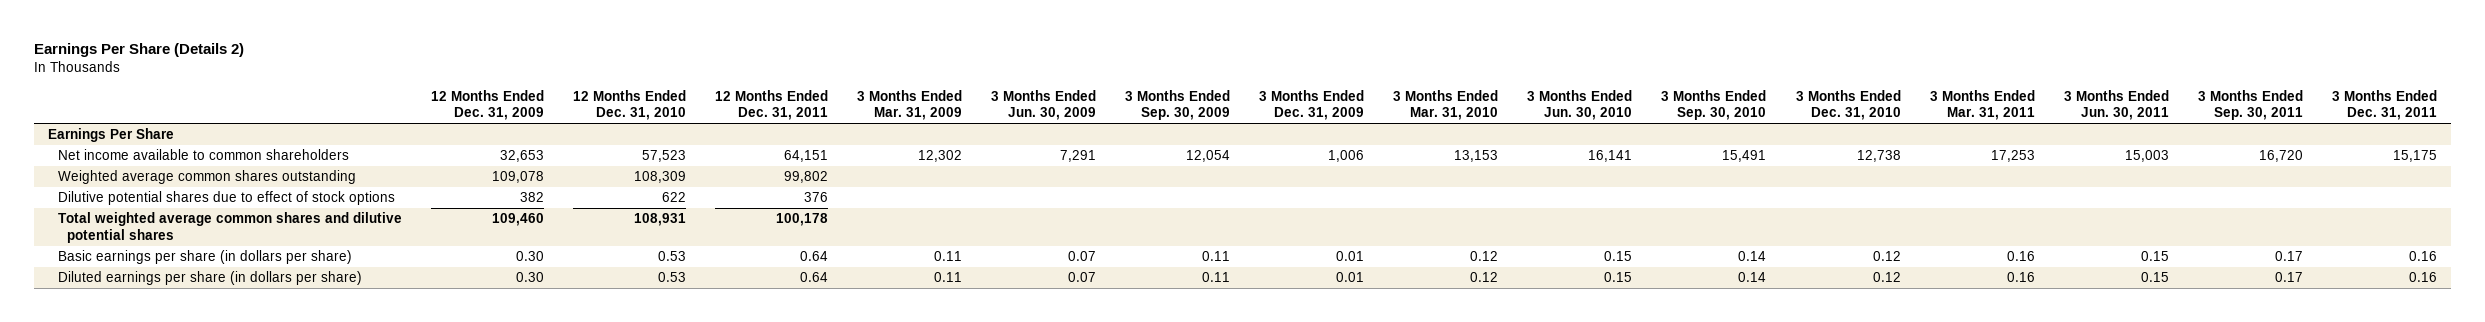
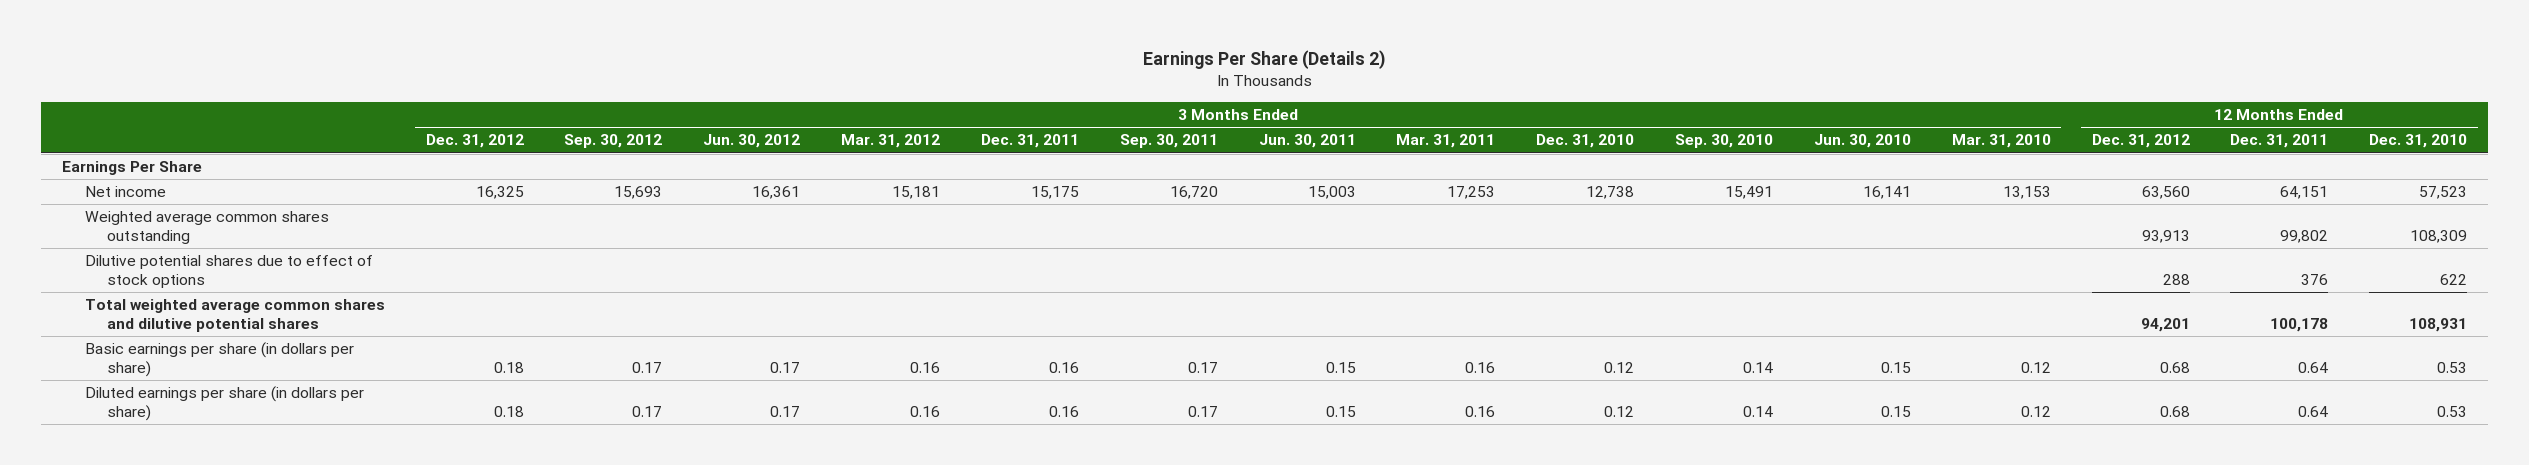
[430,89,544,121] 12 Months Ended Dec. 31, 2009 -> none
[856,89,962,121] 3 Months Ended Mar. 31, 2009 -> none
[990,89,1096,121] 3 Months Ended Jun. 30, 2009 -> none
[1125,89,1231,121] 3 Months Ended Sep. 30, 2009 -> none
[1259,89,1365,121] 3 Months Ended Dec. 31, 2009 -> none
none -> [425,134,524,149] Dec. 31, 2012
none -> [564,134,663,149] Sep. 30, 2012
none -> [703,134,801,149] Jun. 30, 2012
none -> [841,134,941,149] Mar. 31, 2012
none -> [2091,134,2190,149] Dec. 31, 2012
[57,149,349,161] Net income available to common shareholders -> [84,186,166,198] Net income

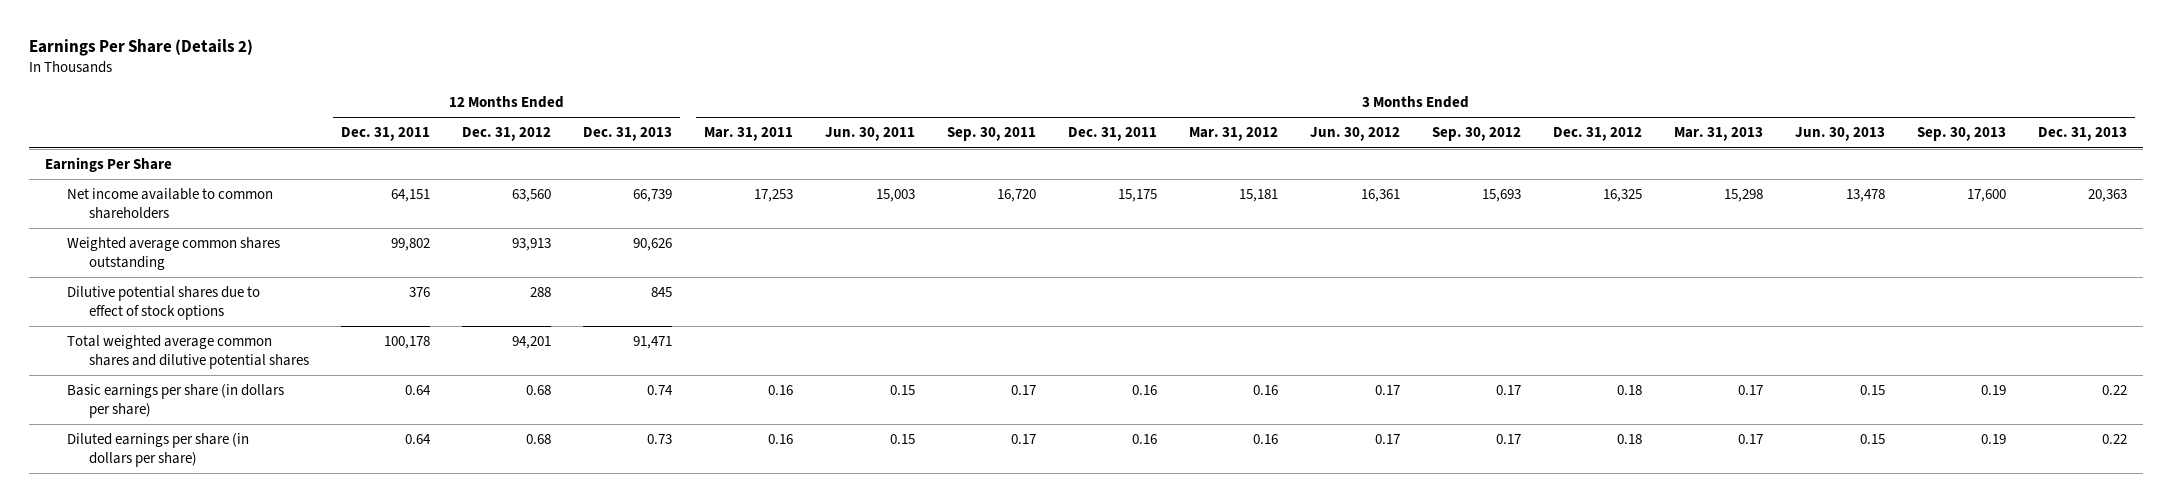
[1536,134,1635,149] Dec. 31, 2010 -> none
[1675,134,1774,149] Sep. 30, 2010 -> none
[1813,134,1911,149] Jun. 30, 2010 -> none
[1951,134,2051,149] Mar. 31, 2010 -> none
[2369,134,2468,149] Dec. 31, 2010 -> none
none -> [583,127,673,142] Dec. 31, 2013
none -> [1674,127,1764,142] Mar. 31, 2013
none -> [1795,127,1886,142] Jun. 30, 2013
none -> [1917,127,2007,142] Sep. 30, 2013
none -> [2038,127,2128,142] Dec. 31, 2013
[84,186,166,198] Net income -> [67,187,274,219] Net income available to common shareholders

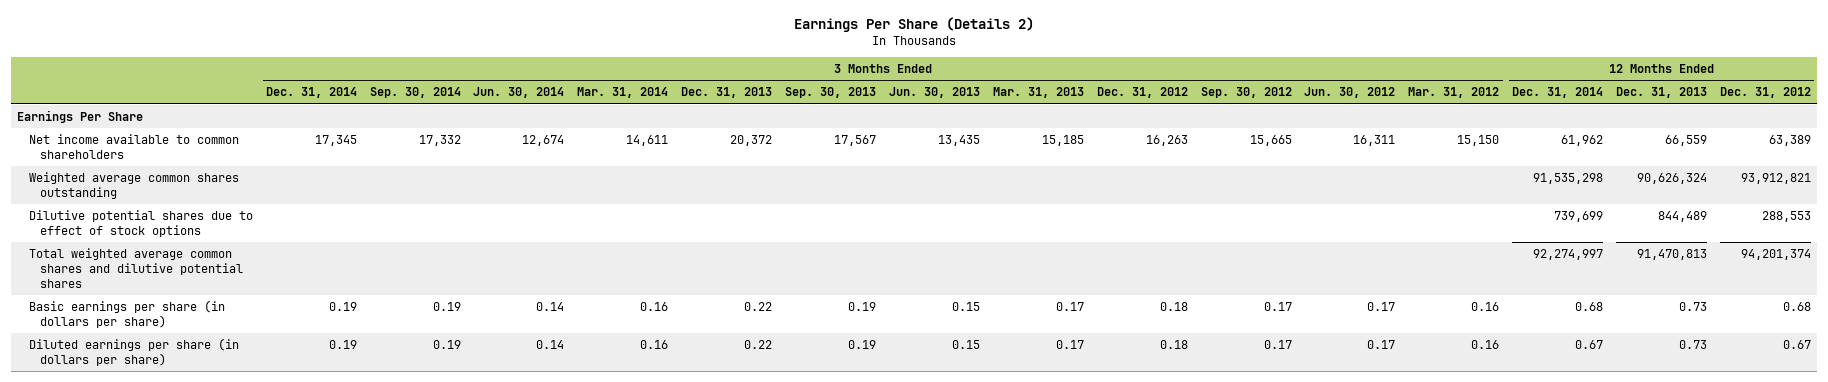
[341,127,431,142] Dec. 31, 2011 -> none
[704,127,794,142] Mar. 31, 2011 -> none
[825,127,916,142] Jun. 30, 2011 -> none
[947,127,1037,142] Sep. 30, 2011 -> none
[1068,127,1158,142] Dec. 31, 2011 -> none
none -> [265,87,357,99] Dec. 31, 2014
none -> [369,87,461,99] Sep. 30, 2014
none -> [473,87,565,99] Jun. 30, 2014
none -> [577,87,669,99] Mar. 31, 2014
none -> [1512,87,1604,99] Dec. 31, 2014
[512,188,552,202] 63,560 -> [1768,134,1811,146] 63,389
[633,188,673,202] 66,739 -> [1665,134,1708,146] 66,559
[1239,188,1279,202] 15,181 -> [1457,134,1500,146] 15,150
[1361,188,1401,202] 16,361 -> [1353,134,1396,146] 16,311
[1482,188,1522,202] 15,693 -> [1249,134,1292,146] 15,665
[1603,188,1643,202] 16,325 -> [1145,134,1188,146] 16,263
[1724,188,1764,202] 15,298 -> [1041,134,1084,146] 15,185
[1846,188,1886,202] 13,478 -> [937,134,980,146] 13,435
[1967,188,2007,202] 17,600 -> [834,134,877,146] 17,567
[2088,188,2128,202] 20,363 -> [730,134,773,146] 20,372
[512,237,552,251] 93,913 -> [1740,172,1811,184] 93,912,821
[633,237,673,251] 90,626 -> [1637,172,1708,184] 90,626,324
[530,286,552,297] 288 -> [1761,210,1811,222] 288,553
[651,286,673,297] 845 -> [1658,210,1708,222] 844,489
[512,335,552,349] 94,201 -> [1740,248,1811,260] 94,201,374
[633,335,673,349] 91,471 -> [1637,248,1708,260] 91,470,813
[647,384,674,395] 0.74 -> [1679,301,1708,311] 0.73
[526,433,552,444] 0.68 -> [1782,339,1811,349] 0.67

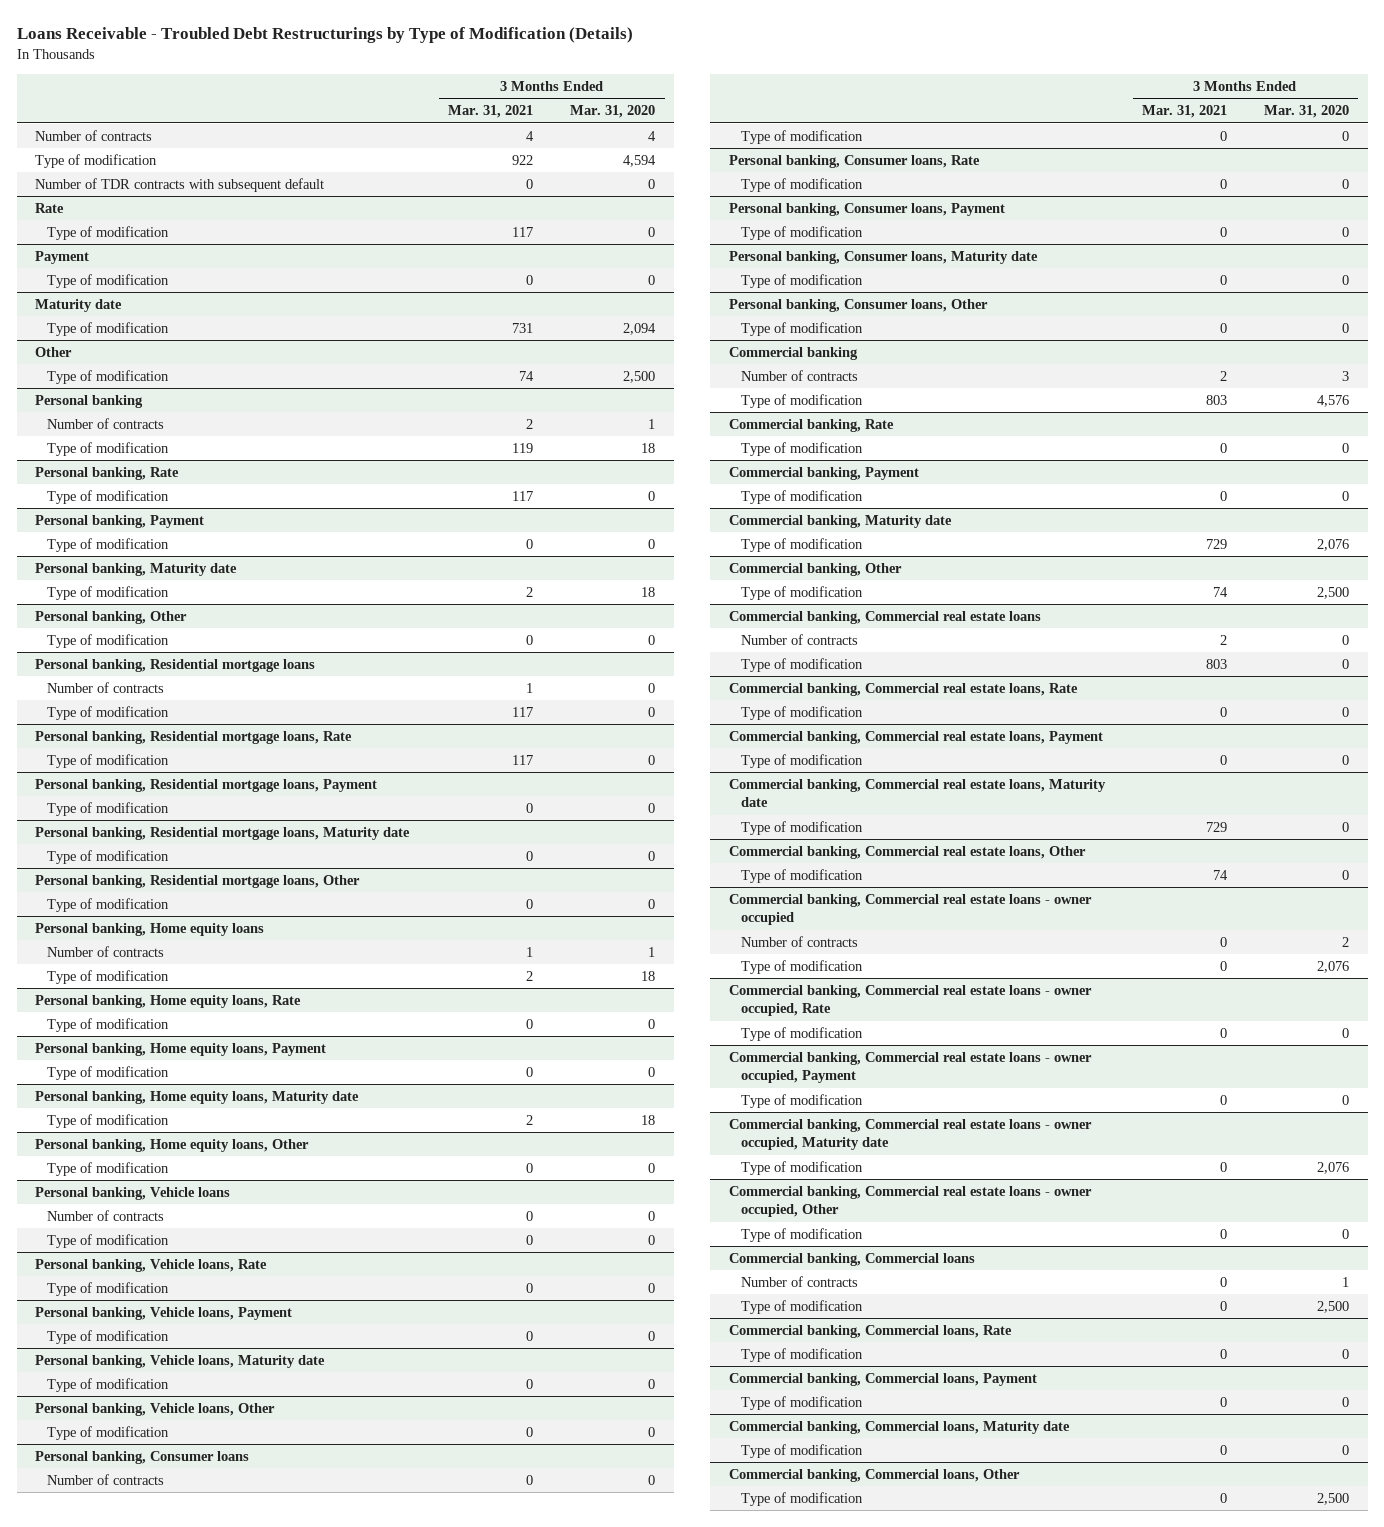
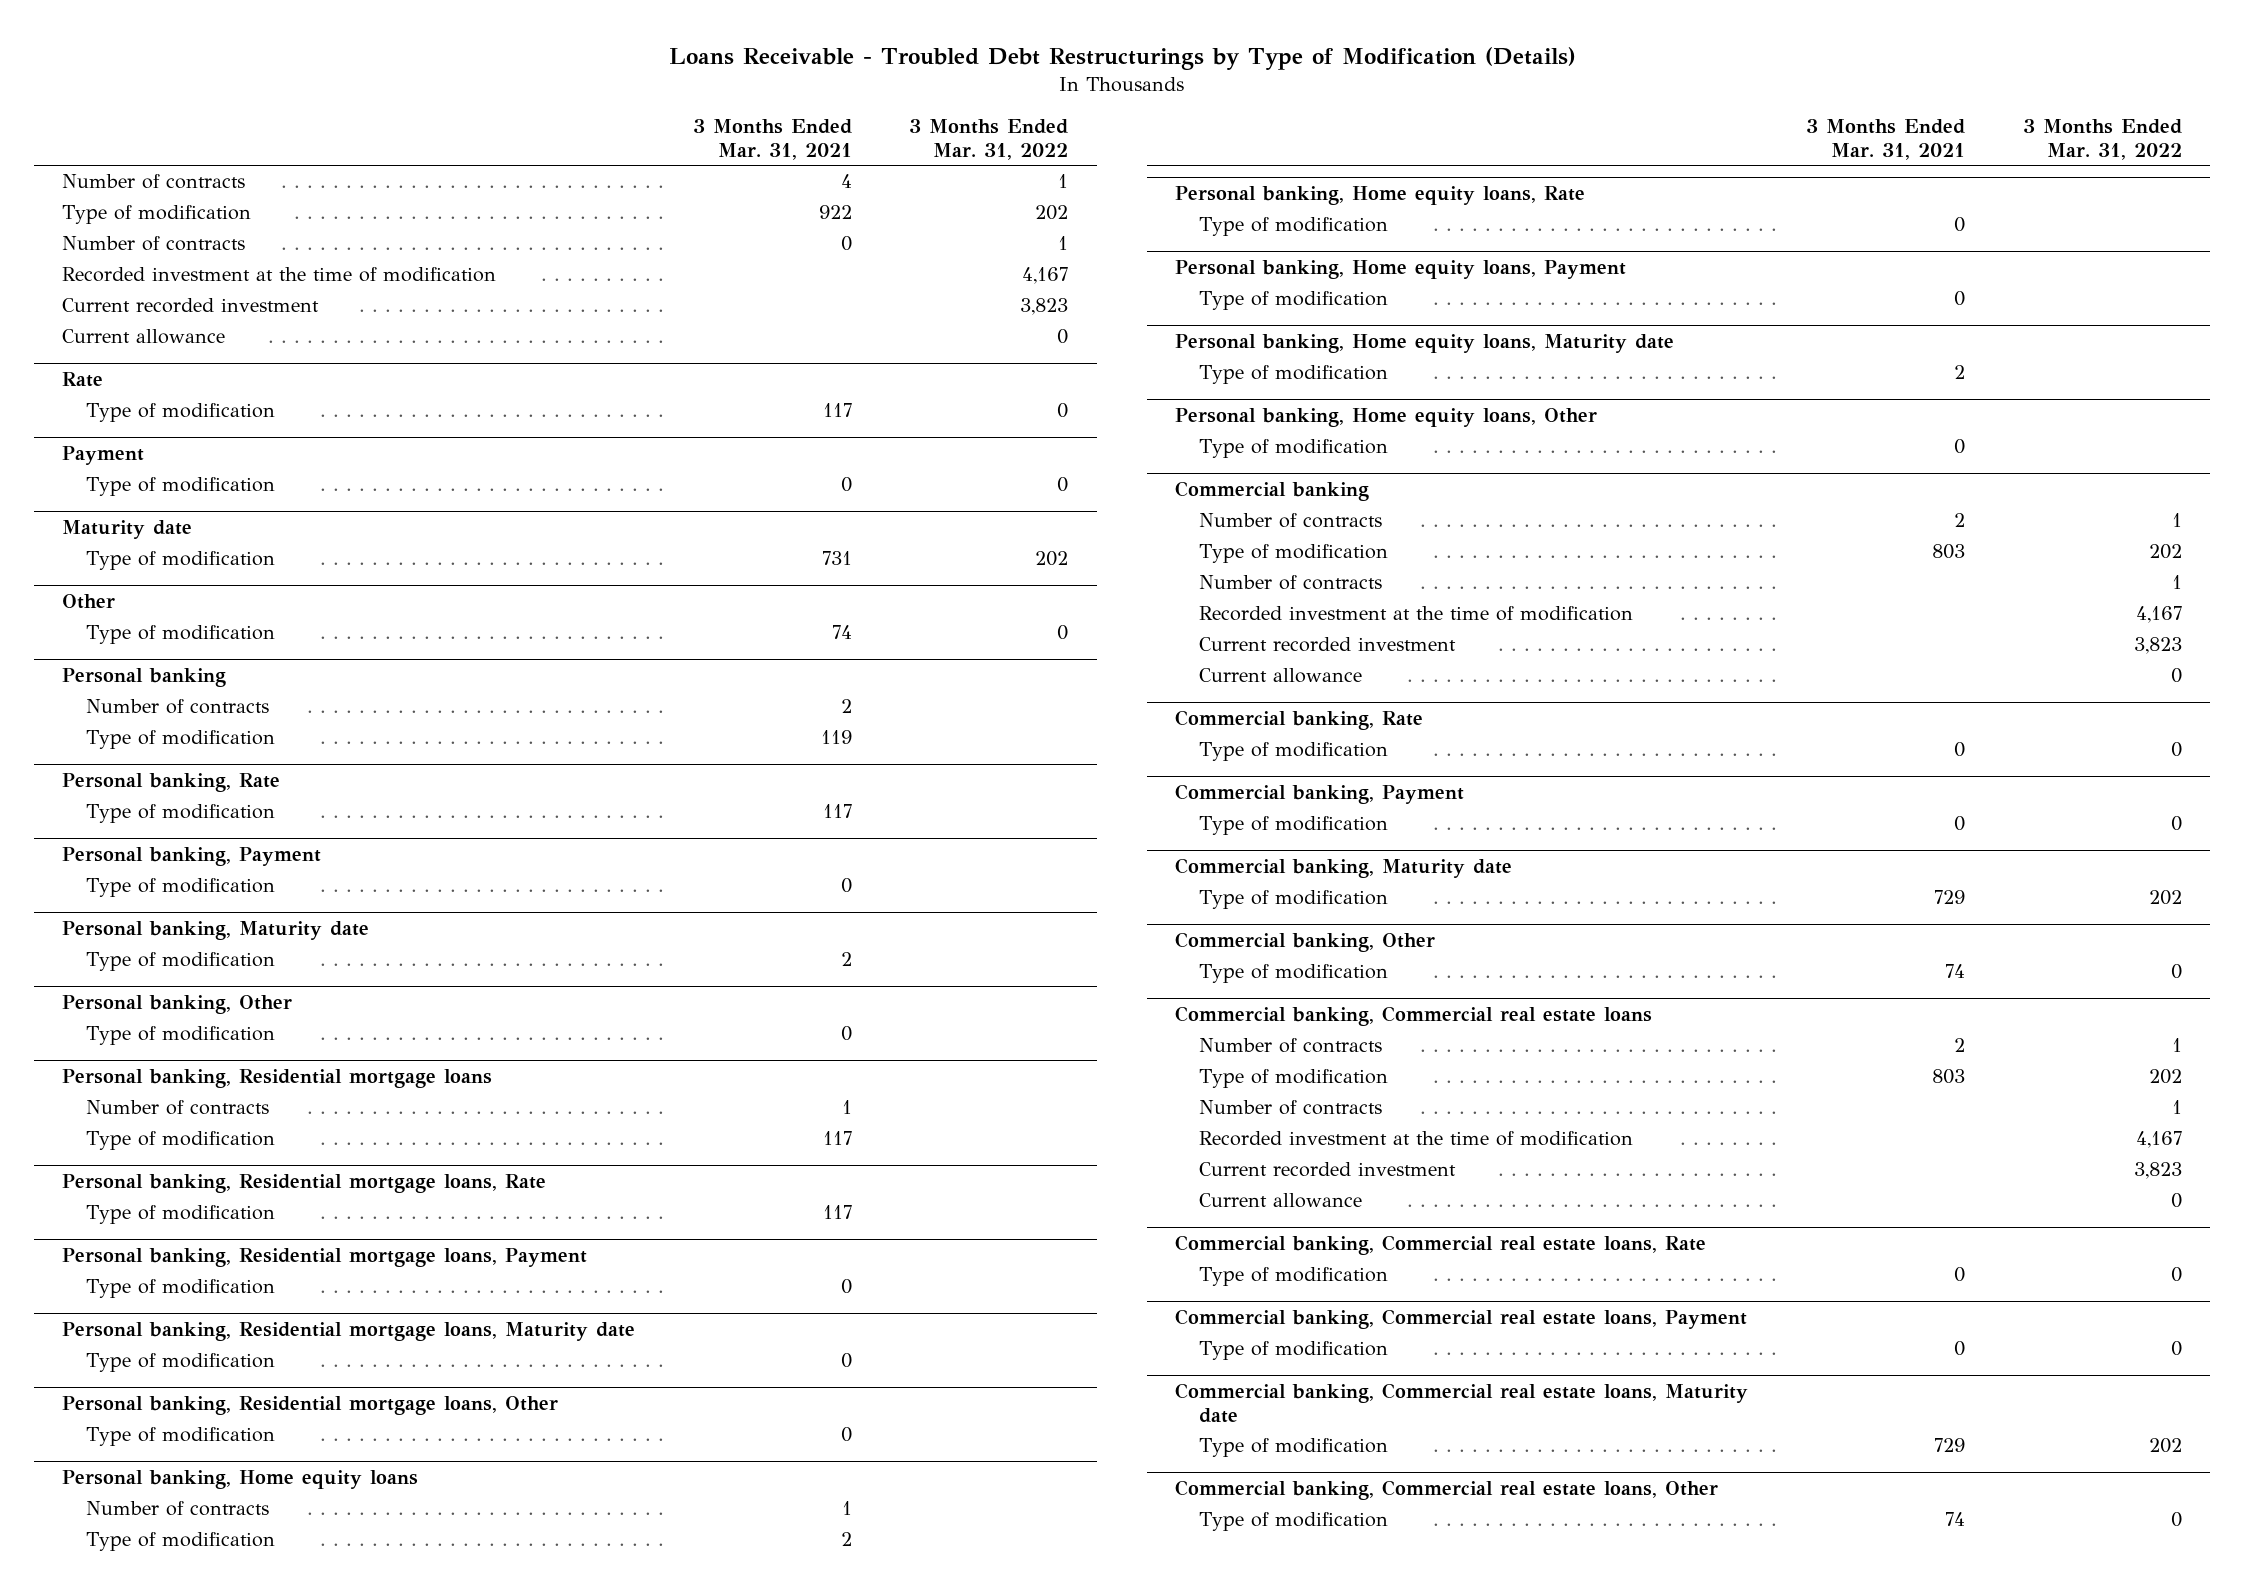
[570,105,656,119] Mar. 31, 2020 -> none
none -> [909,119,1069,160] 3 Months Ended Mar. 31, 2022
[35,177,325,192] Number of TDR contracts with subsequent default -> [62,236,246,252] Number of contracts
none -> [62,267,497,283] Recorded investment at the time of modification
none -> [62,298,320,314] Current recorded investment
none -> [62,329,226,345] Current allowance
[35,1186,231,1200] Personal banking, Vehicle loans -> none
[47,1209,165,1221] Number of contracts -> none
[47,1233,170,1248] Type of modification -> none
[35,1258,268,1272] Personal banking, Vehicle loans, Rate -> none
[47,1281,170,1296] Type of modification -> none
[35,1306,293,1320] Personal banking, Vehicle loans, Payment -> none
[47,1329,170,1344] Type of modification -> none
[35,1354,326,1368] Personal banking, Vehicle loans, Maturity date -> none
[47,1377,170,1392] Type of modification -> none
[35,1402,276,1416] Personal banking, Vehicle loans, Other -> none
[47,1425,170,1440] Type of modification -> none
[35,1450,250,1464] Personal banking, Consumer loans -> none
[47,1473,165,1485] Number of contracts -> none
[740,129,863,144] Type of modification -> none
[728,154,980,168] Personal banking, Consumer loans, Rate -> none
[740,177,863,192] Type of modification -> none
[728,202,1005,216] Personal banking, Consumer loans, Payment -> none
[740,225,863,240] Type of modification -> none
[728,250,1038,264] Personal banking, Consumer loans, Maturity date -> none
[740,273,863,288] Type of modification -> none
[728,298,988,312] Personal banking, Consumer loans, Other -> none
[740,321,863,336] Type of modification -> none
none -> [1198,575,1382,591] Number of contracts
none -> [1198,606,1633,622] Recorded investment at the time of modification
none -> [1198,637,1456,653] Current recorded investment
none -> [1198,668,1362,684] Current allowance
none -> [1198,1100,1382,1116] Number of contracts
none -> [1198,1131,1633,1147] Recorded investment at the time of modification
none -> [1198,1162,1456,1178] Current recorded investment
none -> [1198,1193,1362,1209] Current allowance
[728,893,1092,926] Commercial banking, Commercial real estate loans - owner occupied -> none
[740,935,858,947] Number of contracts -> none
[740,959,863,974] Type of modification -> none
[728,984,1092,1017] Commercial banking, Commercial real estate loans - owner occupied, Rate -> none
[740,1026,863,1041] Type of modification -> none
[728,1051,1092,1084] Commercial banking, Commercial real estate loans - owner occupied, Payment -> none
[740,1093,863,1108] Type of modification -> none
[728,1118,1092,1151] Commercial banking, Commercial real estate loans - owner occupied, Maturity date -> none
[740,1160,863,1175] Type of modification -> none
[728,1185,1092,1218] Commercial banking, Commercial real estate loans - owner occupied, Other -> none
[740,1227,863,1242] Type of modification -> none
[728,1252,975,1266] Commercial banking, Commercial loans -> none
[740,1275,858,1287] Number of contracts -> none
[740,1299,863,1314] Type of modification -> none
[728,1324,1012,1338] Commercial banking, Commercial loans, Rate -> none
[740,1347,863,1362] Type of modification -> none
[728,1372,1037,1386] Commercial banking, Commercial loans, Payment -> none
[740,1395,863,1410] Type of modification -> none
[728,1420,1070,1434] Commercial banking, Commercial loans, Maturity date -> none
[740,1443,863,1458] Type of modification -> none
[728,1468,1020,1482] Commercial banking, Commercial loans, Other -> none
[740,1491,863,1506] Type of modification -> none

